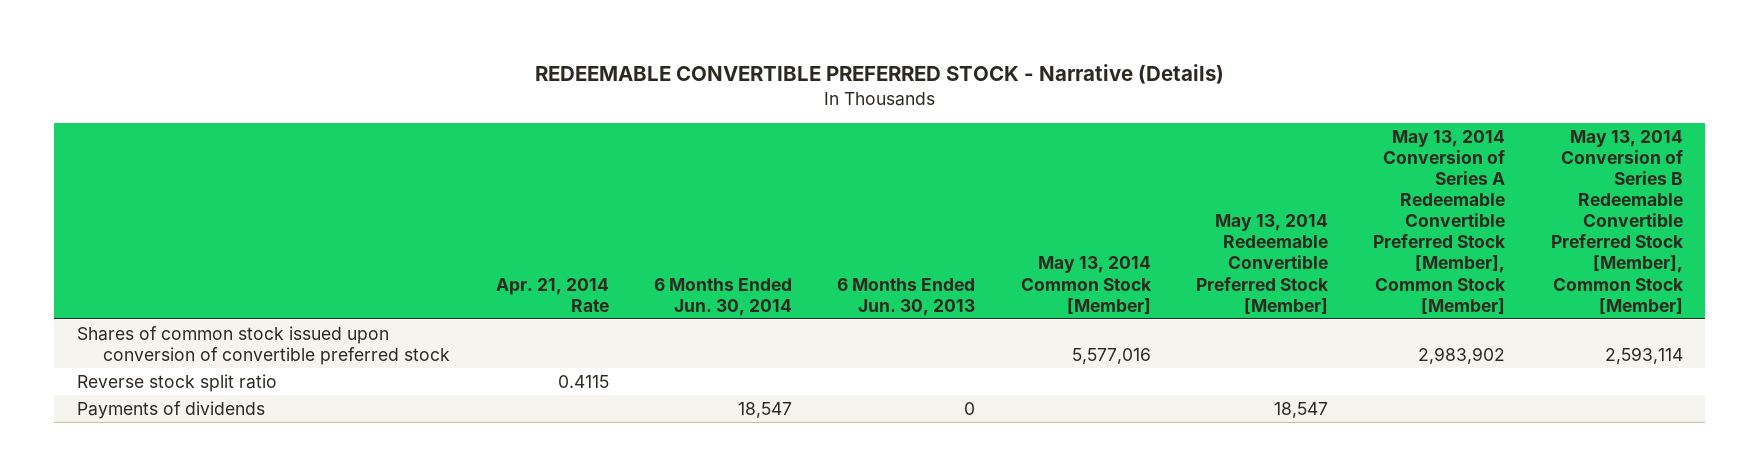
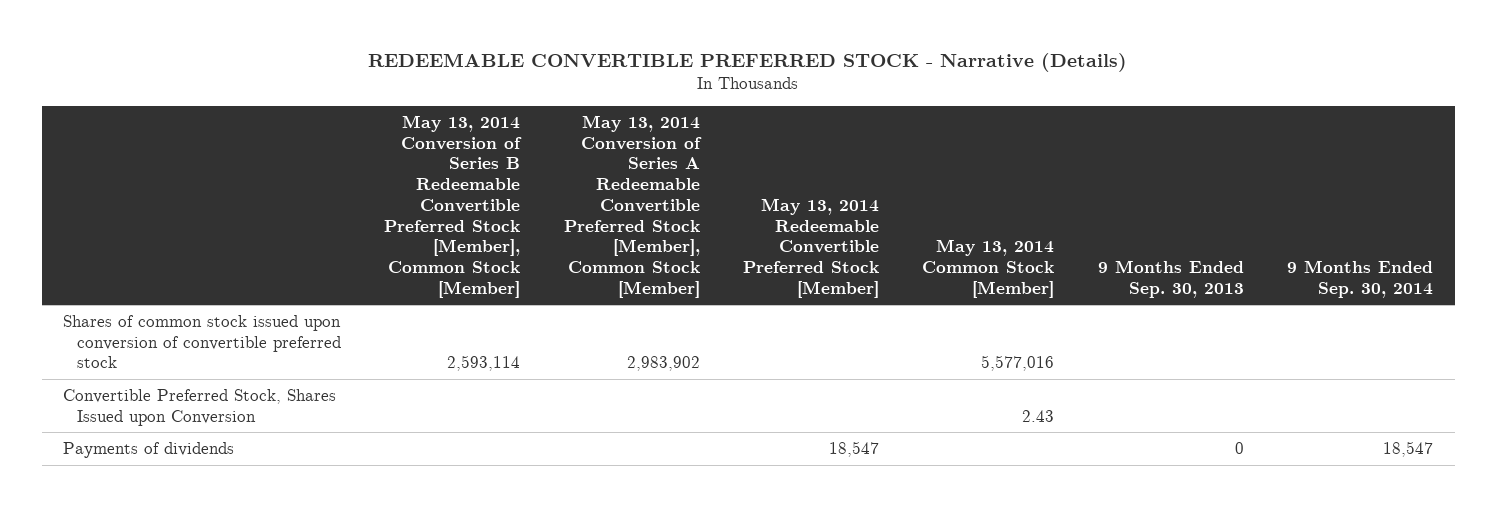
[495,277,609,312] Apr. 21, 2014 Rate -> none
[653,277,792,316] 6 Months Ended Jun. 30, 2014 -> none
[837,277,976,316] 6 Months Ended Jun. 30, 2013 -> none
none -> [1097,260,1244,298] 9 Months Ended Sep. 30, 2013
none -> [1286,260,1433,298] 9 Months Ended Sep. 30, 2014
[76,373,277,392] Reverse stock split ratio -> none
none -> [63,388,337,426] Convertible Preferred Stock, Shares Issued upon Conversion

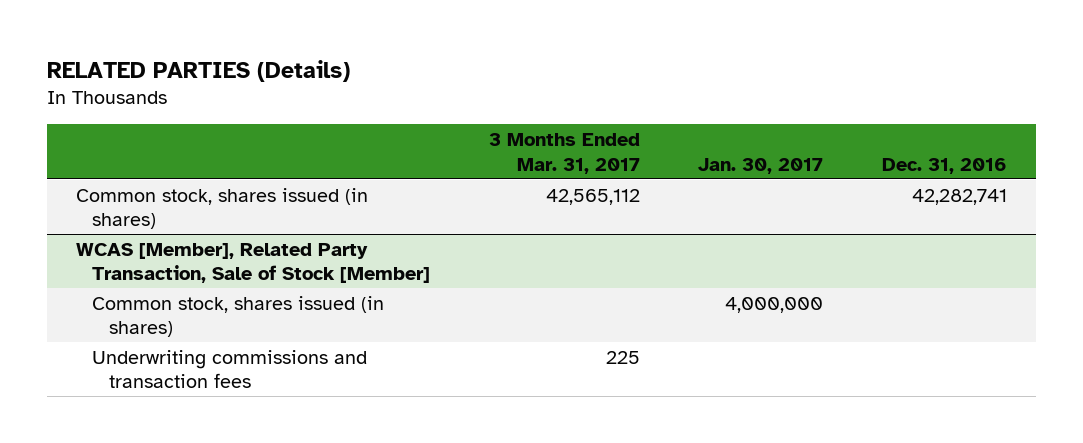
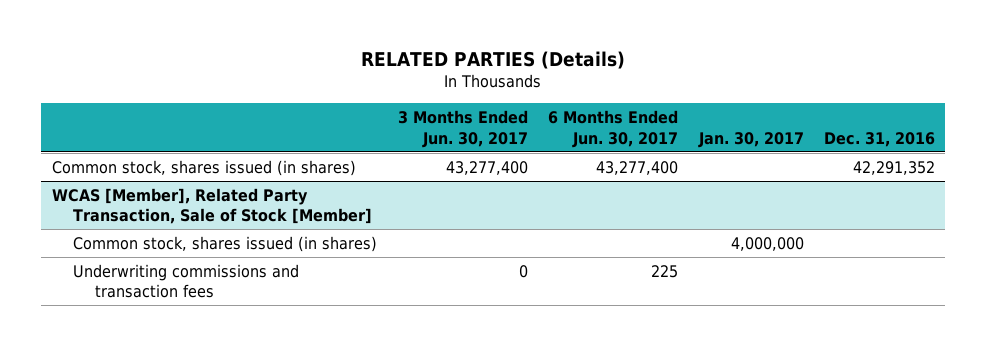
[488,132,640,174] 3 Months Ended Mar. 31, 2017 -> none
none -> [397,110,528,148] 3 Months Ended Jun. 30, 2017
none -> [548,110,679,148] 6 Months Ended Jun. 30, 2017
[912,188,1008,205] 42,282,741 -> [853,160,936,175] 42,291,352

